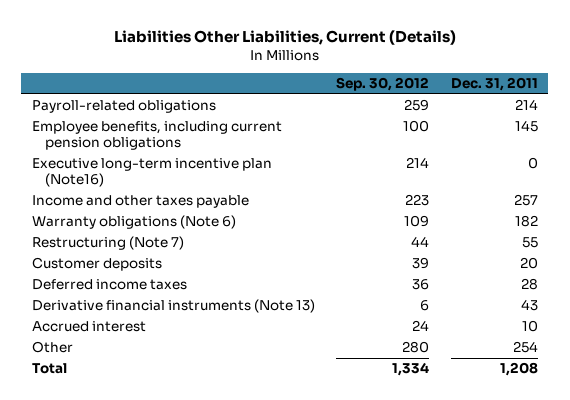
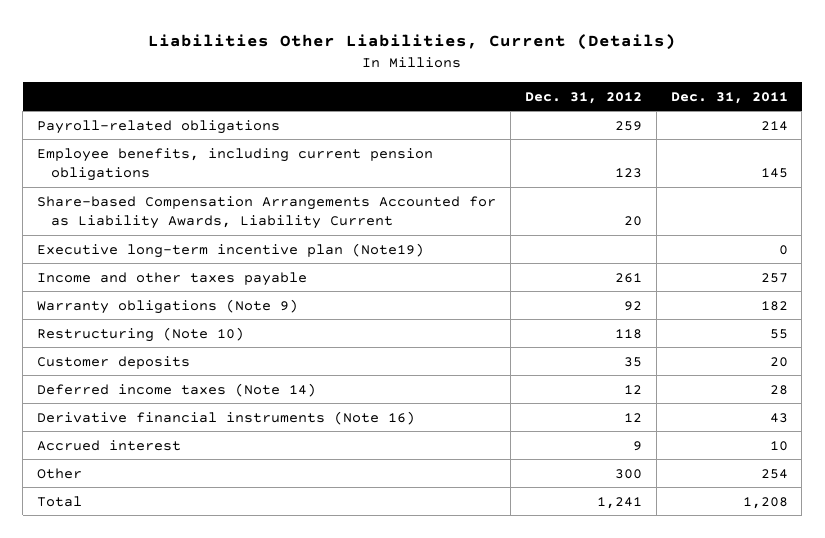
[336,77,430,92] Sep. 30, 2012 -> none
none -> [524,91,642,104] Dec. 31, 2012
none -> [37,195,497,230] Share-based Compensation Arrangements Accounted for as Liability Awards, Liability Current
[32,158,273,188] Executive long-term incentive plan (Note16) -> [37,242,425,258] Executive long-term incentive plan (Note19)
[32,215,237,230] Warranty obligations (Note 6) -> [37,298,299,314] Warranty obligations (Note 9)
[32,236,185,251] Restructuring (Note 7) -> [37,326,245,342] Restructuring (Note 10)
[32,279,188,291] Deferred income taxes -> [37,382,317,397] Deferred income taxes (Note 14)
[32,299,316,314] Derivative financial instruments (Note 13) -> [37,410,416,425] Derivative financial instruments (Note 16)

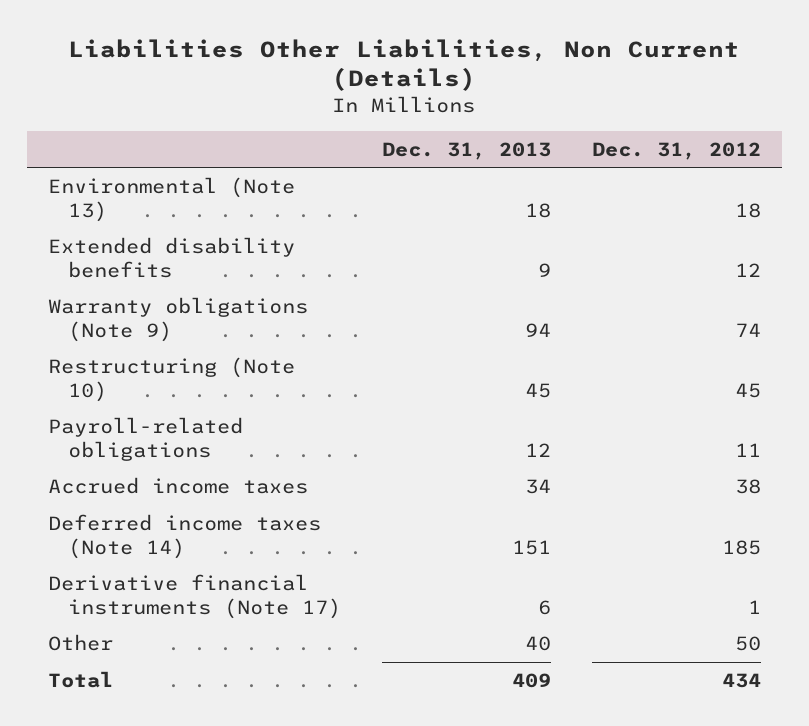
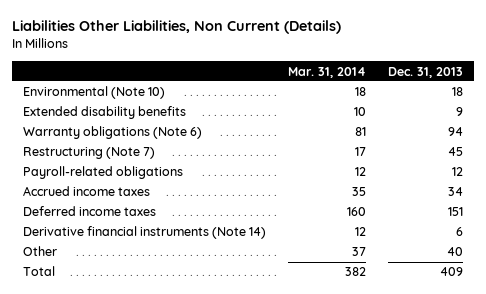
[592,141,762,160] Dec. 31, 2012 -> none
none -> [287,66,366,78] Mar. 31, 2014
[47,176,295,222] Environmental (Note 13) -> [22,86,165,100] Environmental (Note 10)
[47,296,308,342] Warranty obligations (Note 9) -> [22,126,202,140] Warranty obligations (Note 6)
[47,356,295,402] Restructuring (Note 10) -> [22,147,155,160] Restructuring (Note 7)
[47,513,321,559] Deferred income taxes (Note 14) -> [22,206,156,217] Deferred income taxes
[47,573,342,619] Derivative financial instruments (Note 17) -> [22,226,266,240] Derivative financial instruments (Note 14)

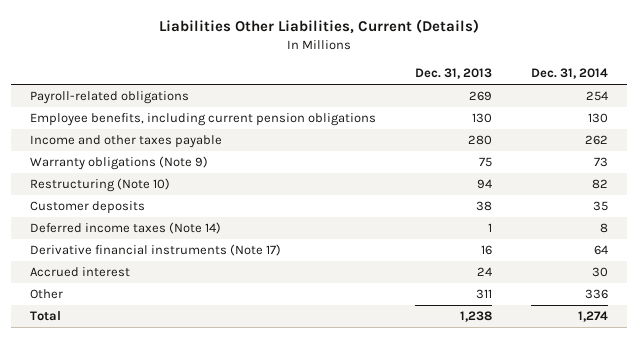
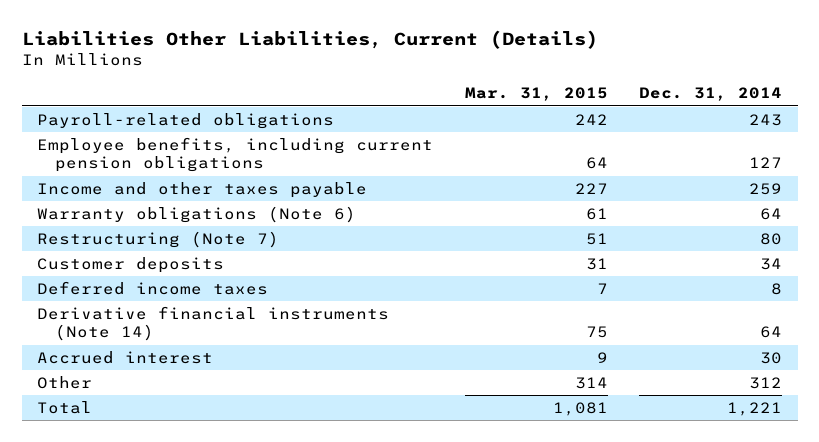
[414,68,492,80] Dec. 31, 2013 -> none
none -> [464,87,608,102] Mar. 31, 2015
[585,91,608,102] 254 -> [748,113,782,126] 243
[587,113,608,124] 130 -> [748,157,782,169] 127
[584,135,608,146] 262 -> [748,182,782,195] 259
[29,156,208,171] Warranty obligations (Note 9) -> [37,205,357,223] Warranty obligations (Note 6)
[593,157,608,168] 73 -> [759,207,782,220] 64
[29,178,170,193] Restructuring (Note 10) -> [37,230,280,248] Restructuring (Note 7)
[591,179,608,190] 82 -> [759,232,782,245] 80
[592,201,608,212] 35 -> [759,257,782,270] 34
[29,222,221,235] Deferred income taxes (Note 14) -> [37,280,269,295] Deferred income taxes
[29,244,281,257] Derivative financial instruments (Note 17) -> [37,305,390,342] Derivative financial instruments (Note 14)
[584,289,608,300] 336 -> [748,376,782,389] 312
[577,311,608,323] 1,274 -> [726,401,782,416] 1,221

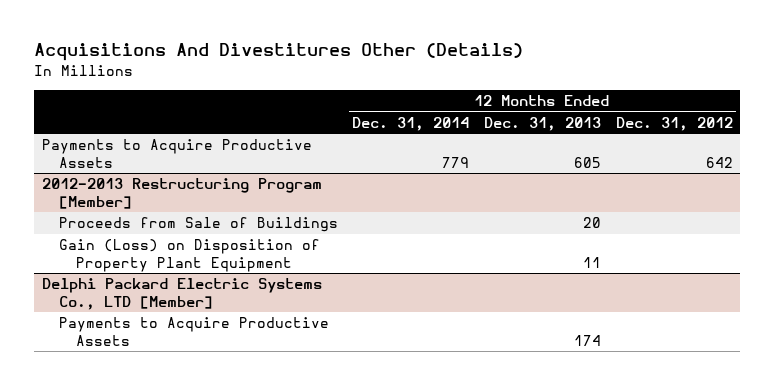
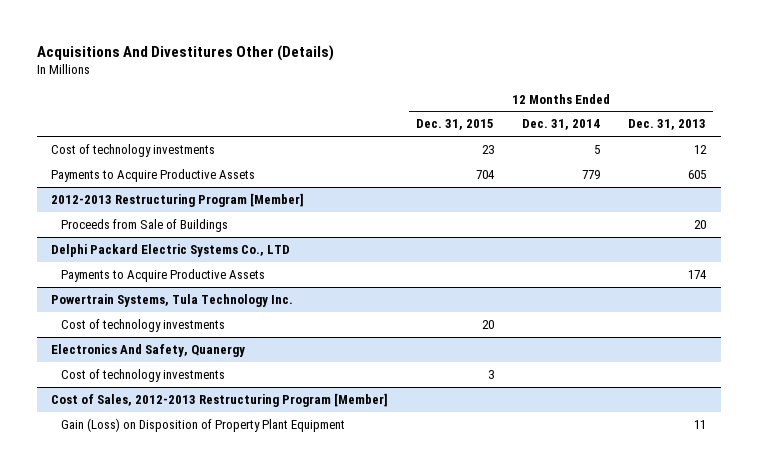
[615,116,733,131] Dec. 31, 2012 -> none
none -> [415,119,494,131] Dec. 31, 2015
none -> [50,143,215,157] Cost of technology investments
[58,239,320,272] Gain (Loss) on Disposition of Property Plant Equipment -> none
[41,278,322,310] Delphi Packard Electric Systems Co., LTD [Member] -> [50,243,290,257] Delphi Packard Electric Systems Co., LTD
none -> [50,293,293,307] Powertrain Systems, Tula Technology Inc.
none -> [61,318,226,332] Cost of technology investments
none -> [50,343,245,357] Electronics And Safety, Quanergy
none -> [61,368,226,382] Cost of technology investments
none -> [50,392,388,407] Cost of Sales, 2012-2013 Restructuring Program [Member]
none -> [61,417,346,432] Gain (Loss) on Disposition of Property Plant Equipment

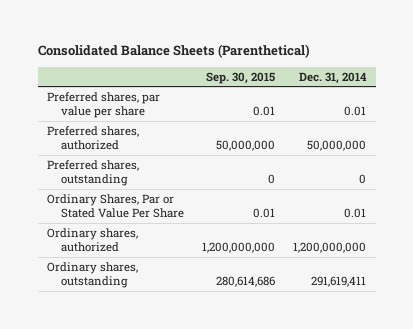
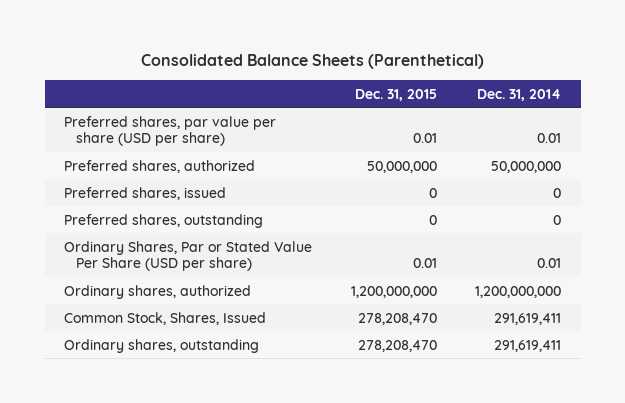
[206,71,276,84] Sep. 30, 2015 -> none
none -> [354,88,437,101] Dec. 31, 2015
[46,91,160,118] Preferred shares, par value per share -> [64,115,277,146] Preferred shares, par value per share (USD per share)
none -> [64,186,227,200] Preferred shares, issued
[46,193,185,218] Ordinary Shares, Par or Stated Value Per Share -> [64,240,313,271] Ordinary Shares, Par or Stated Value Per Share (USD per share)
none -> [64,311,267,325] Common Stock, Shares, Issued

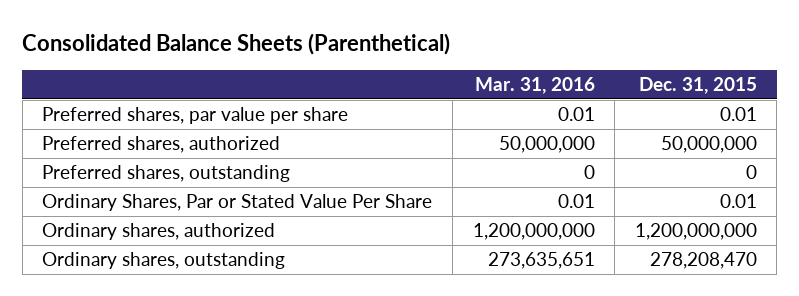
[477,88,562,101] Dec. 31, 2014 -> none
none -> [474,76,595,94] Mar. 31, 2016
[64,115,277,146] Preferred shares, par value per share (USD per share) -> [42,107,349,125] Preferred shares, par value per share
[64,186,227,200] Preferred shares, issued -> none
[64,240,313,271] Ordinary Shares, Par or Stated Value Per Share (USD per share) -> [42,194,433,212] Ordinary Shares, Par or Stated Value Per Share
[64,311,267,325] Common Stock, Shares, Issued -> none

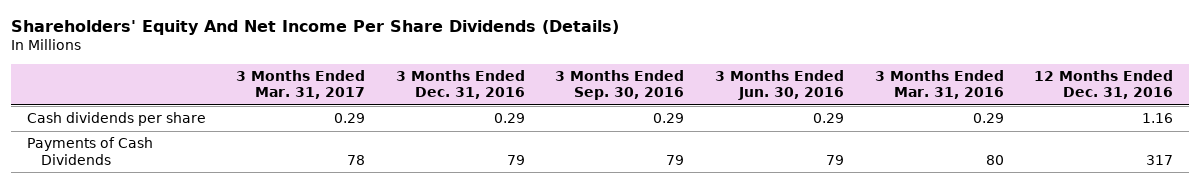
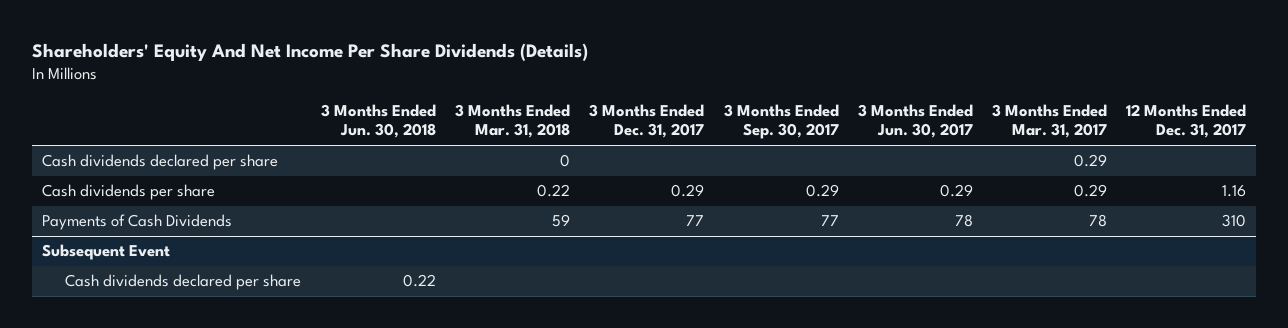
[395,69,525,100] 3 Months Ended Dec. 31, 2016 -> none
[555,69,685,101] 3 Months Ended Sep. 30, 2016 -> none
[715,69,845,101] 3 Months Ended Jun. 30, 2016 -> none
[874,69,1004,100] 3 Months Ended Mar. 31, 2016 -> none
[1034,69,1174,100] 12 Months Ended Dec. 31, 2016 -> none
none -> [320,104,436,139] 3 Months Ended Jun. 30, 2018
none -> [454,104,570,139] 3 Months Ended Mar. 31, 2018
none -> [589,104,705,139] 3 Months Ended Dec. 31, 2017
none -> [723,104,839,140] 3 Months Ended Sep. 30, 2017
none -> [857,104,973,139] 3 Months Ended Jun. 30, 2017
none -> [1126,104,1247,139] 12 Months Ended Dec. 31, 2017
none -> [41,154,278,171] Cash dividends declared per share
none -> [41,244,170,261] Subsequent Event
none -> [65,274,302,291] Cash dividends declared per share

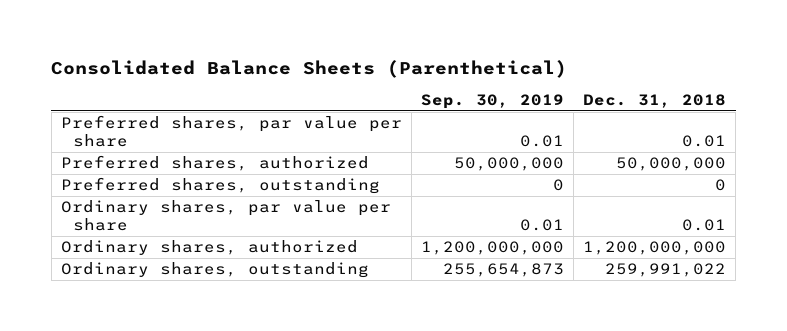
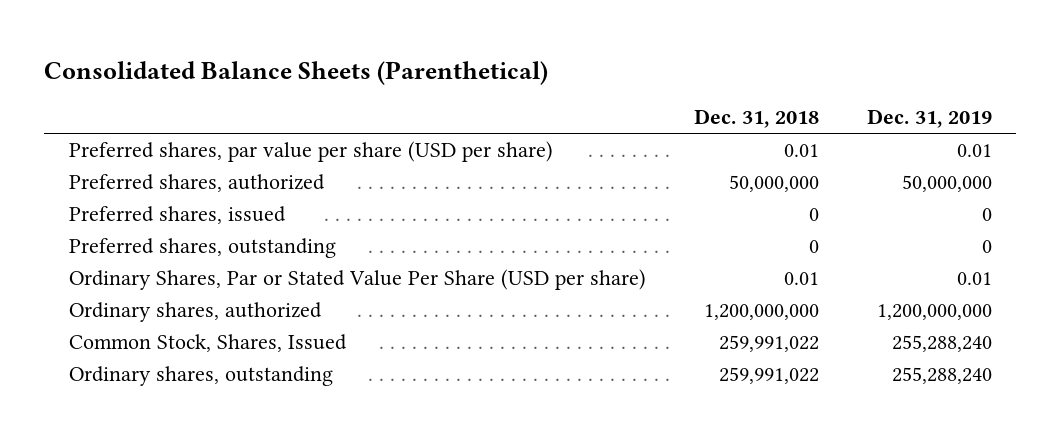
[421,94,565,110] Sep. 30, 2019 -> none
none -> [866,109,992,129] Dec. 31, 2019
[60,115,402,148] Preferred shares, par value per share -> [68,141,553,163] Preferred shares, par value per share (USD per share)
none -> [68,206,286,225] Preferred shares, issued
[60,200,391,232] Ordinary shares, par value per share -> [68,269,646,291] Ordinary Shares, Par or Stated Value Per Share (USD per share)
none -> [68,334,347,353] Common Stock, Shares, Issued

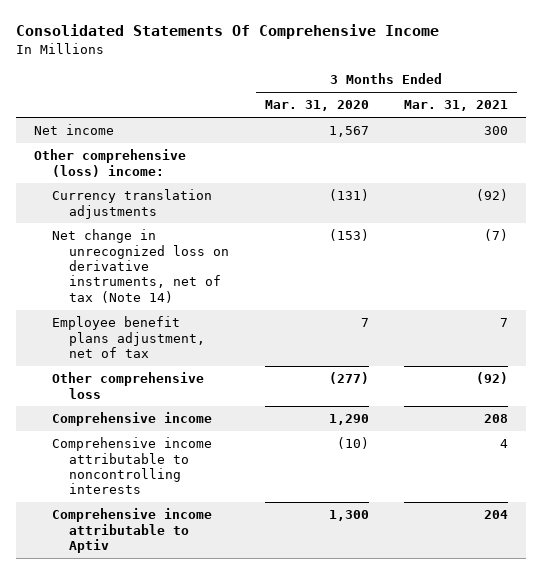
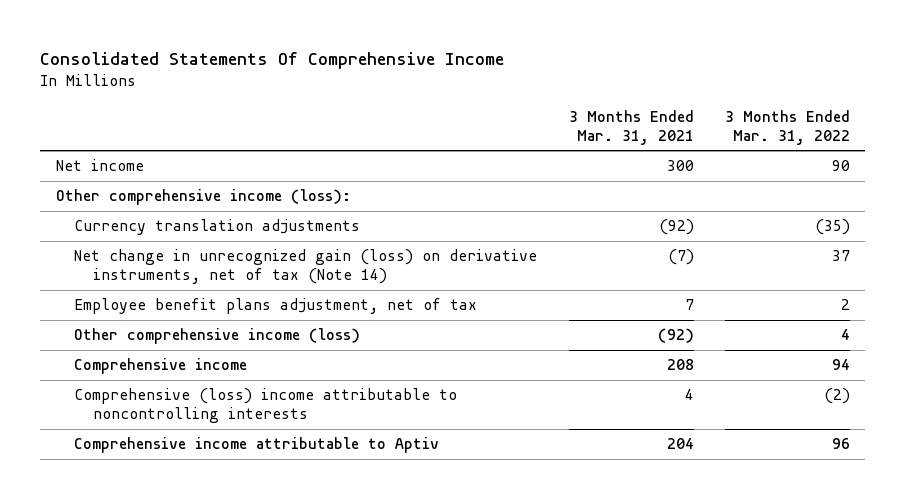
[264,100,369,112] Mar. 31, 2020 -> none
none -> [724,109,850,145] 3 Months Ended Mar. 31, 2022
[34,149,187,177] Other comprehensive (loss) income: -> [55,189,351,206] Other comprehensive income (loss):
[51,229,230,303] Net change in unrecognized loss on derivative instruments, net of tax (Note 14) -> [74,249,538,285] Net change in unrecognized gain (loss) on derivative instruments, net of tax (Note 14)
[51,372,204,399] Other comprehensive loss -> [74,328,361,345] Other comprehensive income (loss)
[51,437,212,495] Comprehensive income attributable to noncontrolling interests -> [74,388,458,424] Comprehensive (loss) income attributable to noncontrolling interests

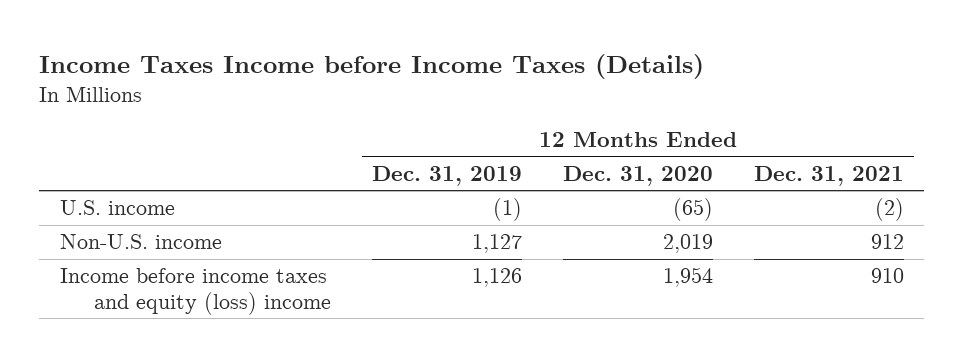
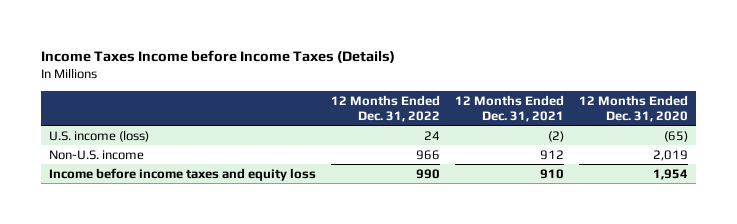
[371,165,522,186] Dec. 31, 2019 -> none
none -> [330,94,440,122] 12 Months Ended Dec. 31, 2022
[59,200,175,216] U.S. income -> [48,129,149,142] U.S. income (loss)
[59,268,331,315] Income before income taxes and equity (loss) income -> [48,167,316,181] Income before income taxes and equity loss

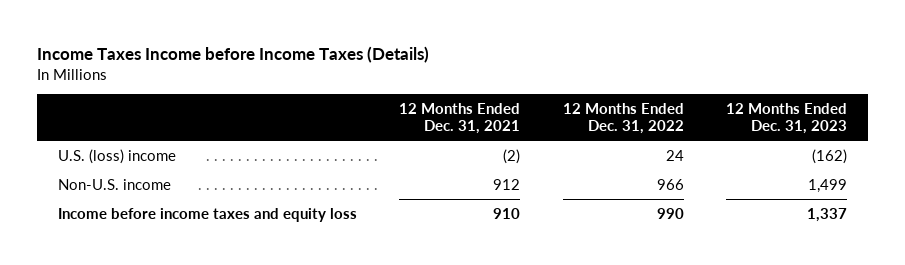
[579,94,689,122] 12 Months Ended Dec. 31, 2020 -> none
none -> [725,102,847,135] 12 Months Ended Dec. 31, 2023
[48,129,149,142] U.S. income (loss) -> [58,148,177,164] U.S. (loss) income

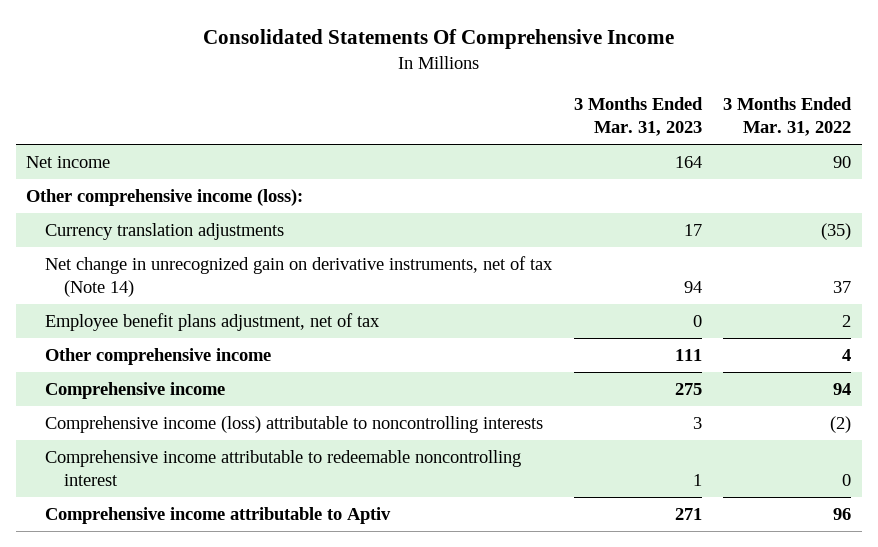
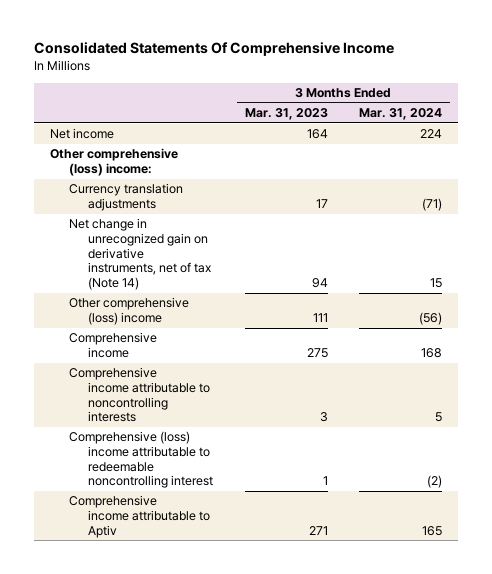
[723,97,853,137] 3 Months Ended Mar. 31, 2022 -> none
none -> [359,108,443,121] Mar. 31, 2024
[26,189,304,207] Other comprehensive income (loss): -> [49,148,178,177] Other comprehensive (loss) income:
[45,313,381,332] Employee benefit plans adjustment, net of tax -> none
[45,348,272,366] Other comprehensive income -> [69,297,190,326] Other comprehensive (loss) income
[45,416,544,434] Comprehensive income (loss) attributable to noncontrolling interests -> [69,367,211,423] Comprehensive income attributable to noncontrolling interests
[45,450,522,487] Comprehensive income attributable to redeemable noncontrolling interest -> [69,431,214,489] Comprehensive (loss) income attributable to redeemable noncontrolling interest

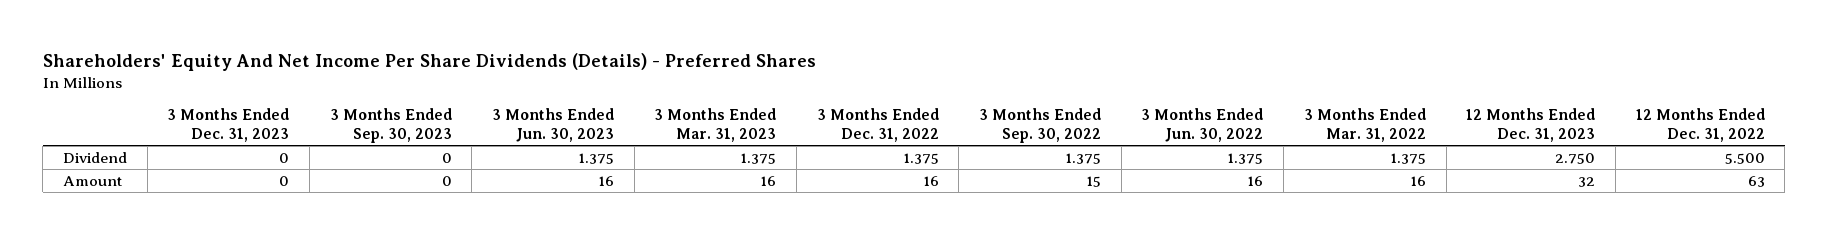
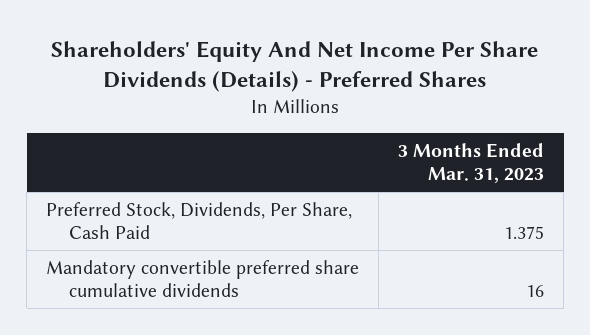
[167,108,290,143] 3 Months Ended Dec. 31, 2023 -> none
[329,108,452,144] 3 Months Ended Sep. 30, 2023 -> none
[492,108,615,143] 3 Months Ended Jun. 30, 2023 -> none
[816,108,939,143] 3 Months Ended Dec. 31, 2022 -> none
[979,108,1102,144] 3 Months Ended Sep. 30, 2022 -> none
[1141,108,1264,143] 3 Months Ended Jun. 30, 2022 -> none
[1303,108,1426,143] 3 Months Ended Mar. 31, 2022 -> none
[1466,108,1596,143] 12 Months Ended Dec. 31, 2023 -> none
[1635,108,1765,143] 12 Months Ended Dec. 31, 2022 -> none
[62,151,127,163] Dividend -> [46,202,353,239] Preferred Stock, Dividends, Per Share, Cash Paid
[62,175,122,186] Amount -> [46,260,360,297] Mandatory convertible preferred share cumulative dividends

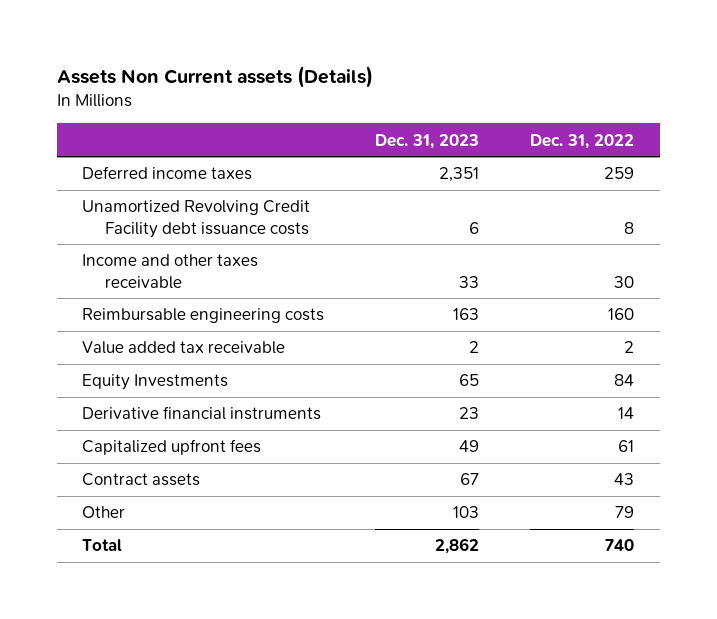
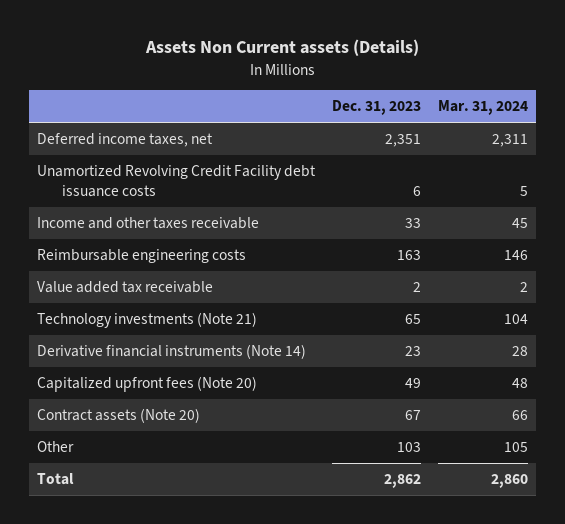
[530,133,635,149] Dec. 31, 2022 -> none
none -> [437,100,528,116] Mar. 31, 2024
[82,166,253,181] Deferred income taxes -> [37,133,214,148] Deferred income taxes, net
[82,374,229,391] Equity Investments -> [37,312,258,329] Technology investments (Note 21)
[82,406,322,421] Derivative financial instruments -> [37,344,307,360] Derivative financial instruments (Note 14)
[82,439,262,456] Capitalized upfront fees -> [37,376,258,393] Capitalized upfront fees (Note 20)
[82,473,201,487] Contract assets -> [37,408,201,424] Contract assets (Note 20)

